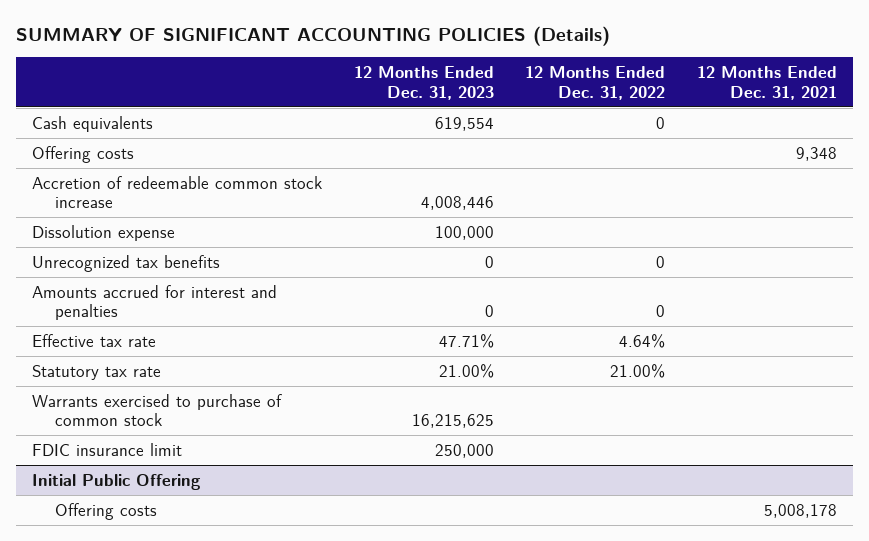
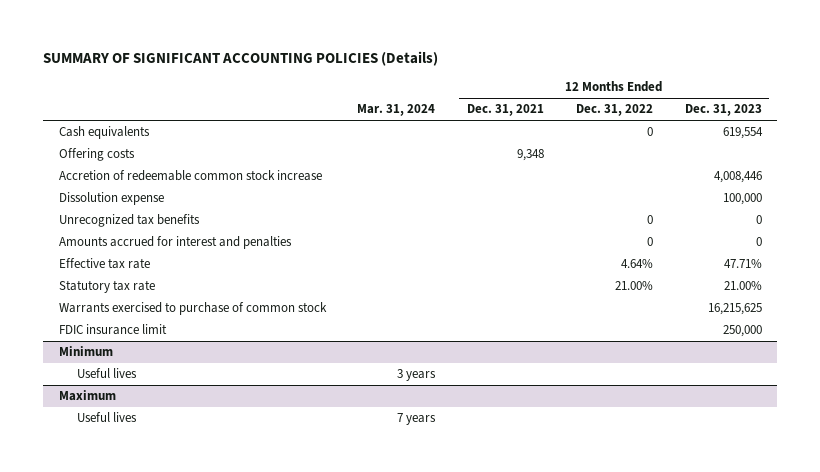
none -> [357,104,436,117] Mar. 31, 2024
[31,473,201,490] Initial Public Offering -> none
[55,502,158,520] Offering costs -> none
none -> [58,346,113,357] Minimum
none -> [76,368,137,379] Useful lives
none -> [58,390,116,402] Maximum
none -> [76,412,137,423] Useful lives

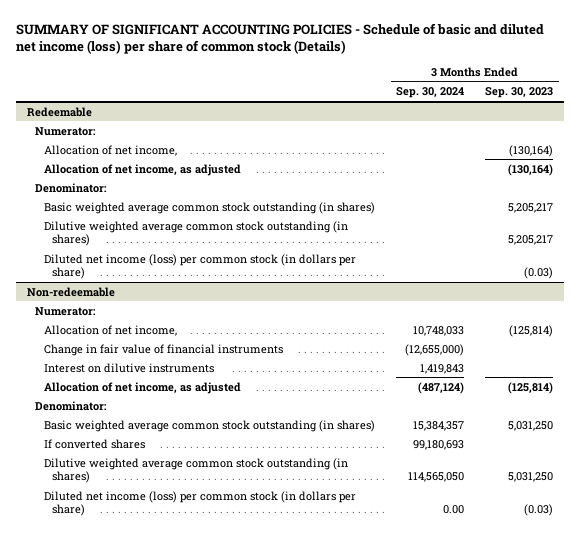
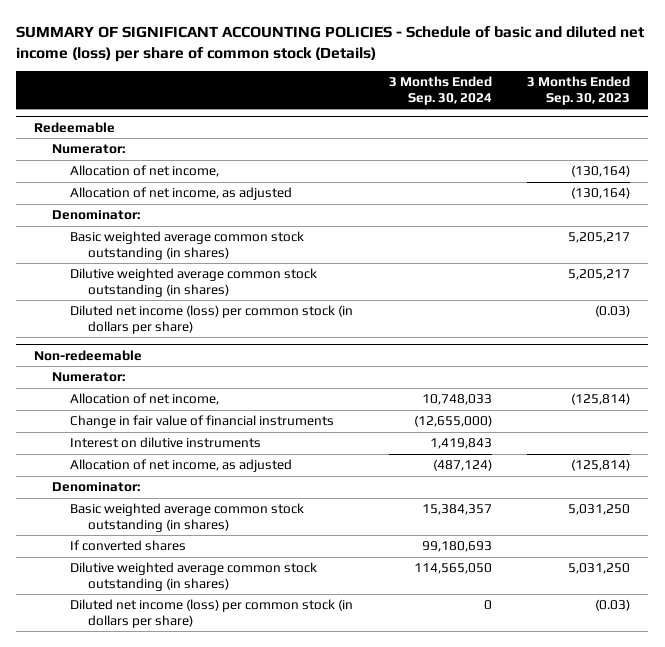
[443,505,465,515] 0.00 -> [483,600,492,611] 0

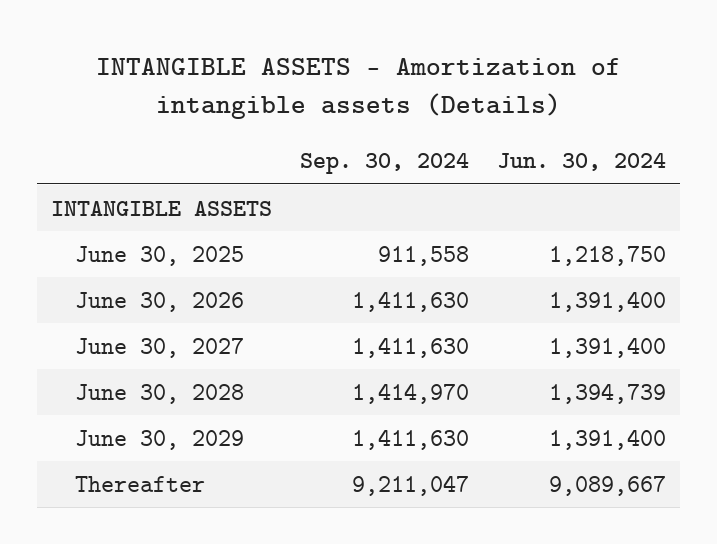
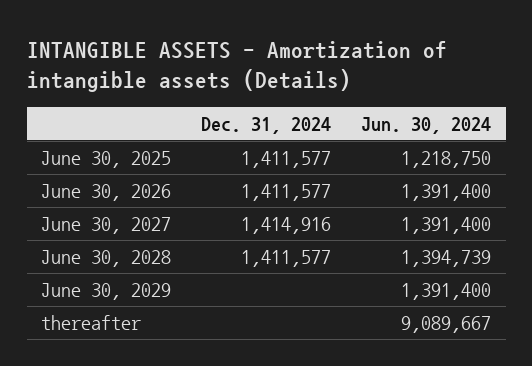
[300,153,470,175] Sep. 30, 2024 -> none
none -> [201,116,332,134] Dec. 31, 2024
[51,200,273,216] INTANGIBLE ASSETS -> none
[74,475,205,492] Thereafter -> [41,314,142,330] thereafter

